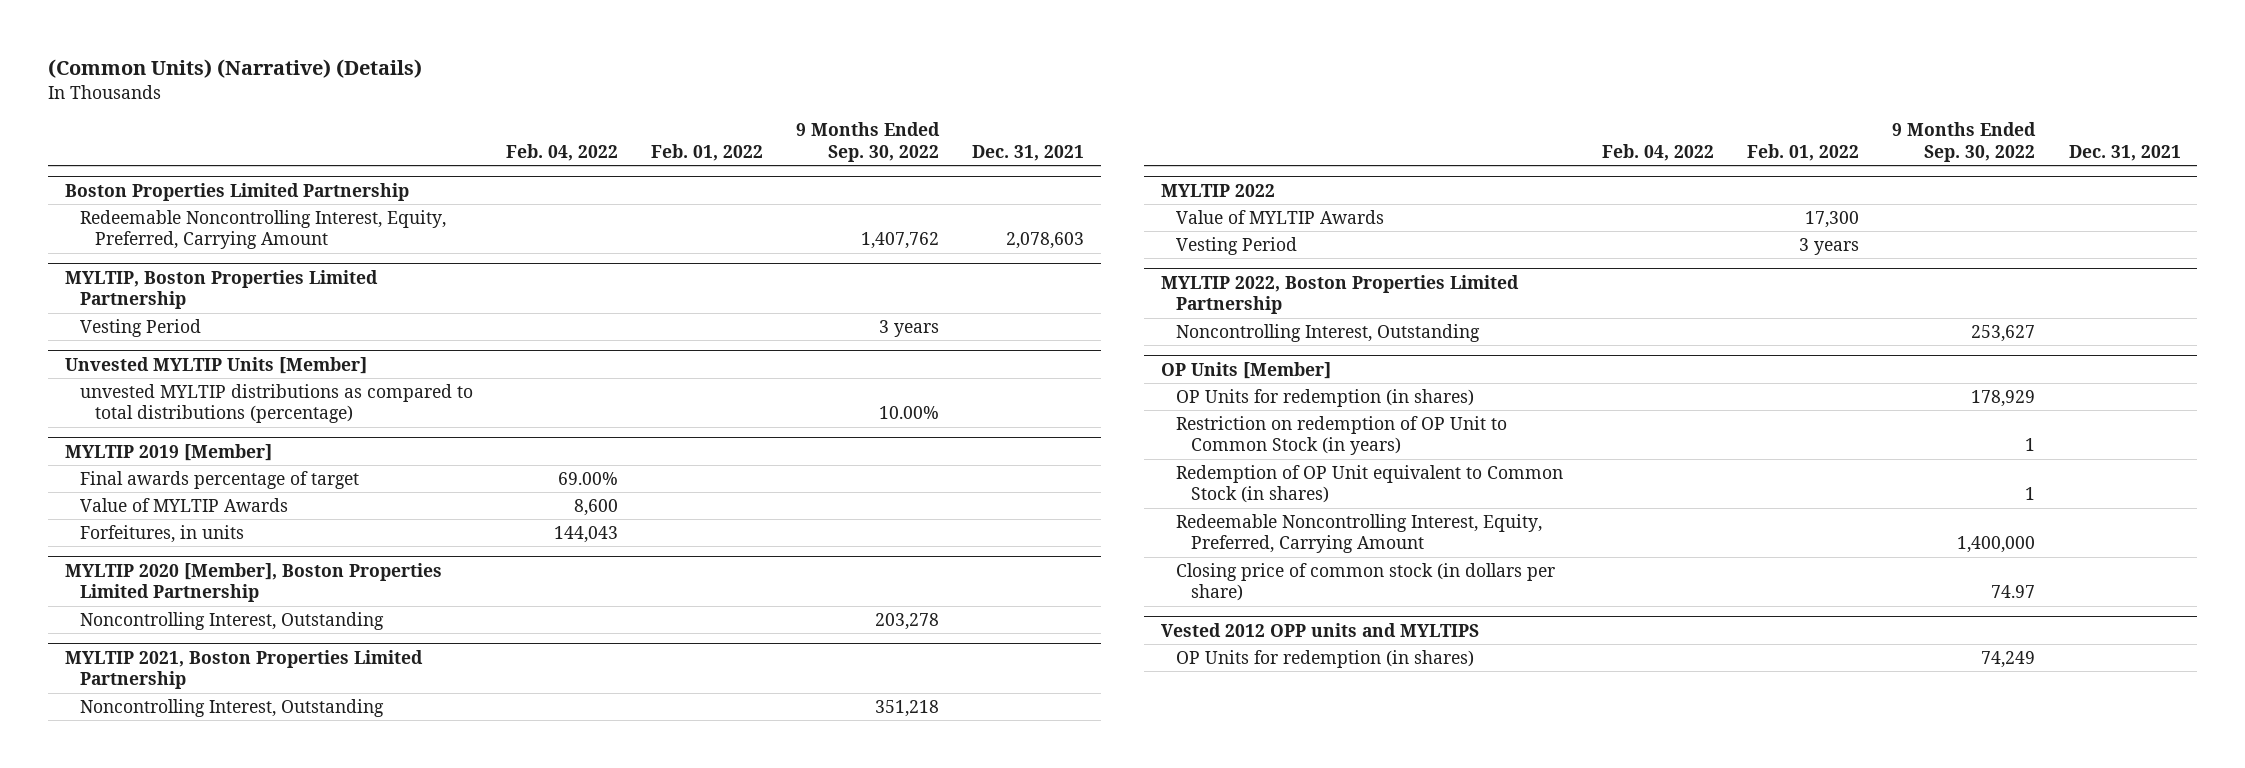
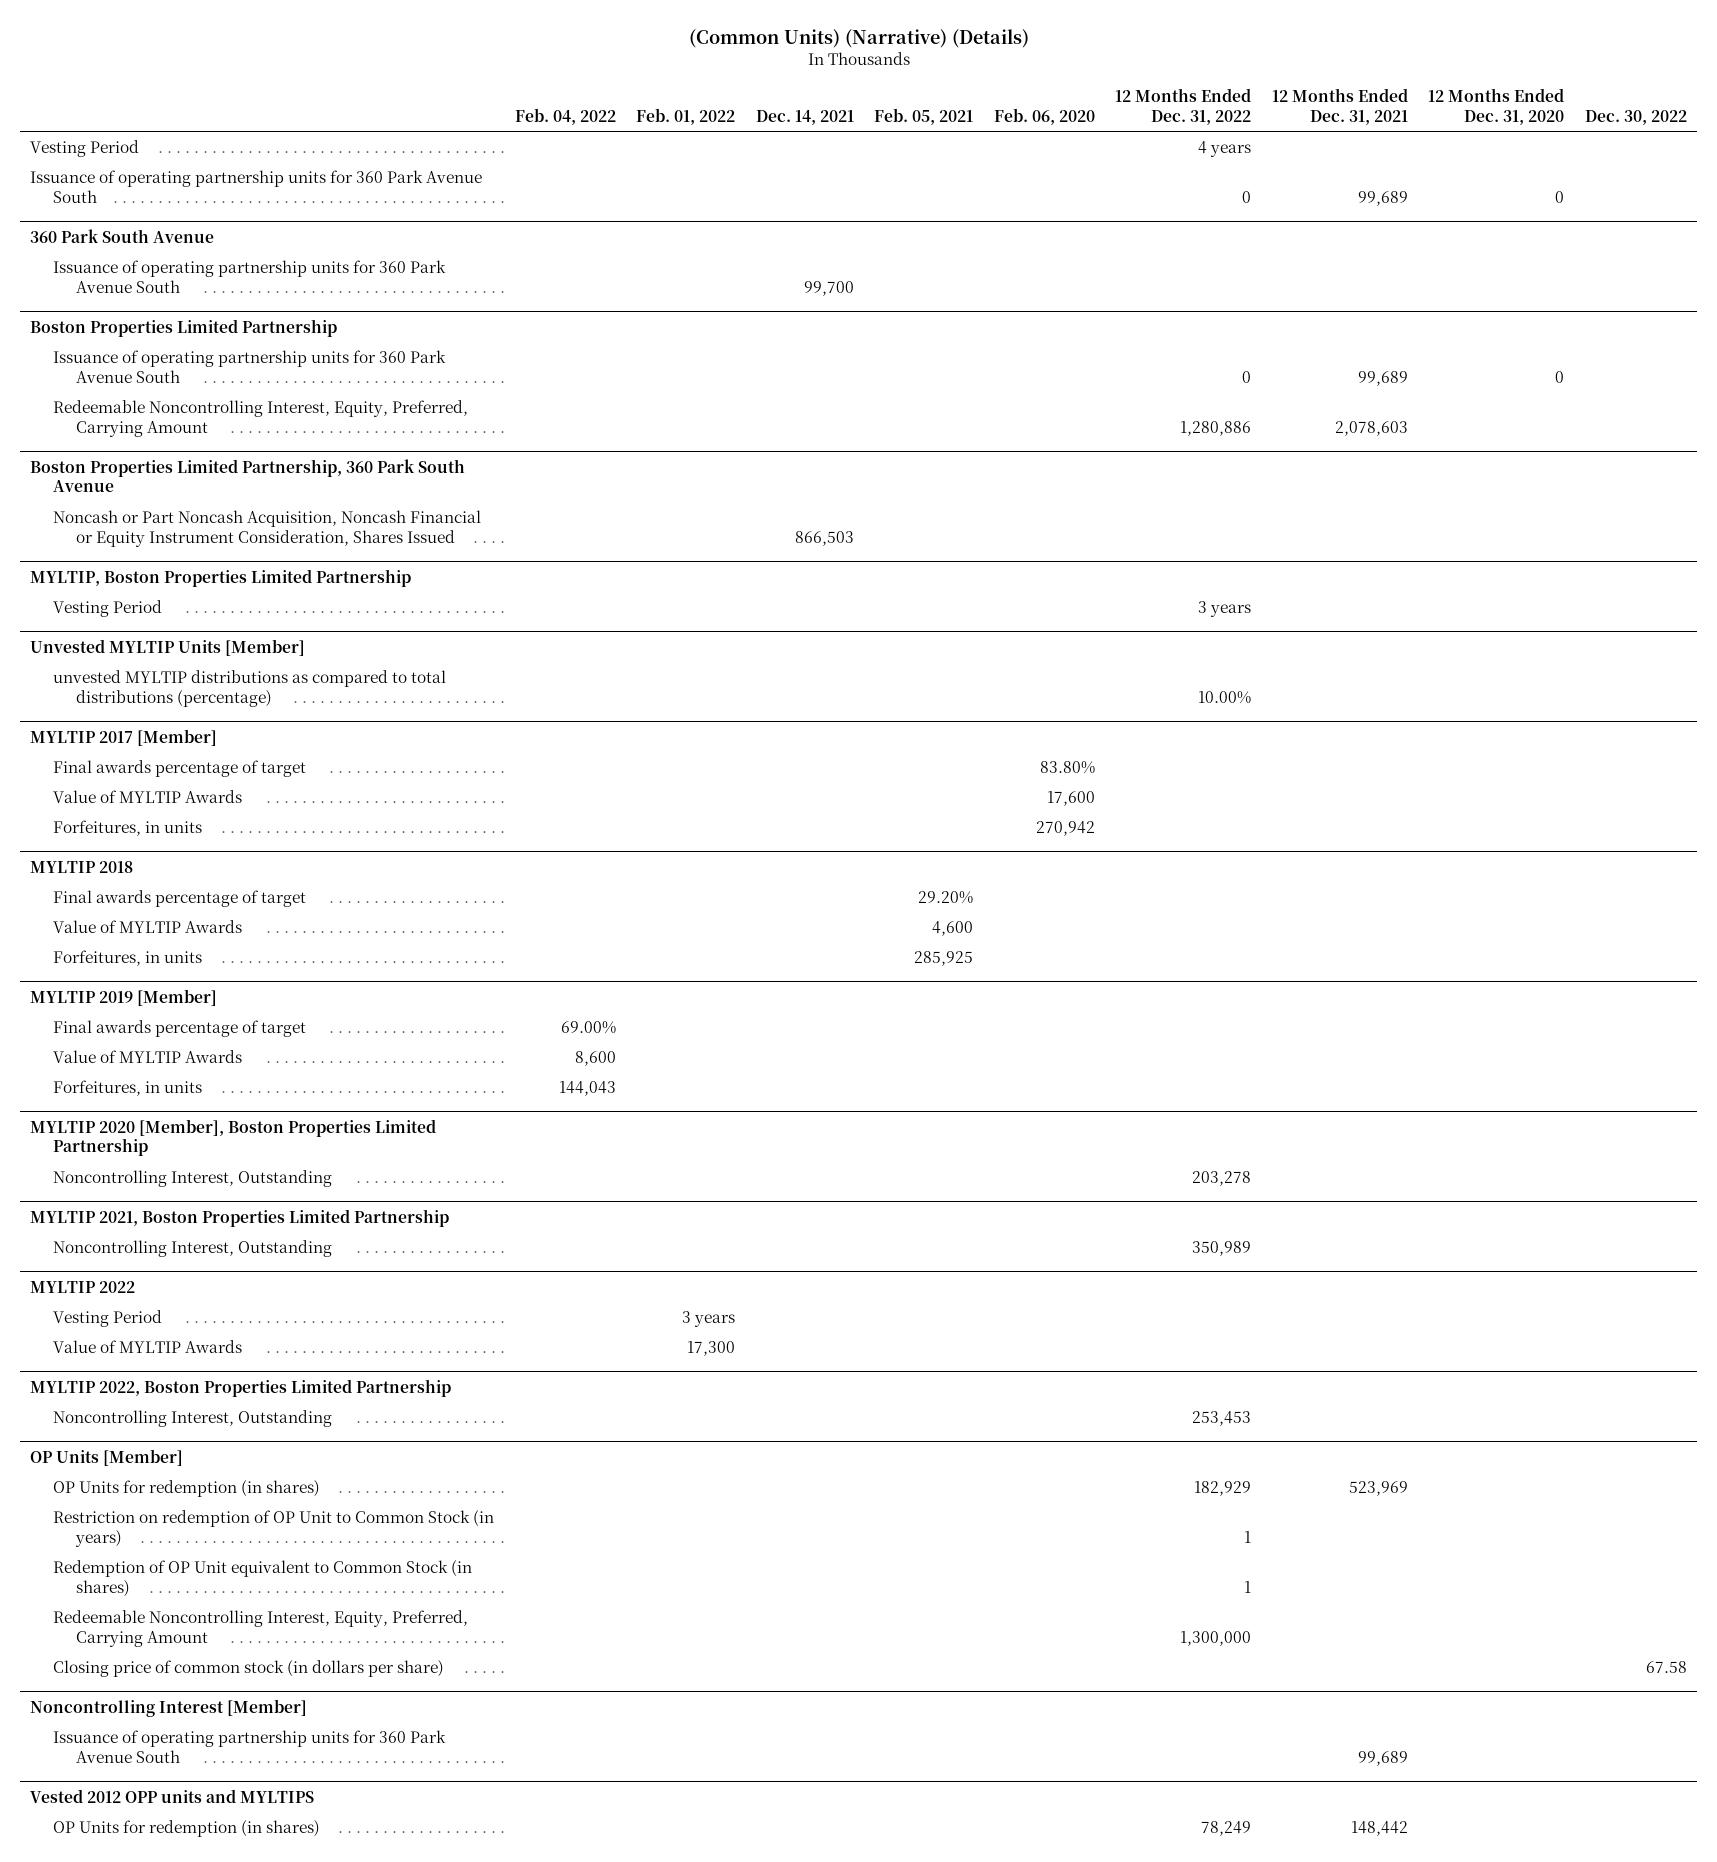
[796,122,941,162] 9 Months Ended Sep. 30, 2022 -> none
[972,144,1085,161] Dec. 31, 2021 -> none
none -> [755,109,854,125] Dec. 14, 2021
none -> [874,107,974,125] Feb. 05, 2021
none -> [993,107,1095,125] Feb. 06, 2020
none -> [1115,87,1252,125] 12 Months Ended Dec. 31, 2022
none -> [1271,87,1408,125] 12 Months Ended Dec. 31, 2021
none -> [1428,87,1565,125] 12 Months Ended Dec. 31, 2020
none -> [1584,109,1687,125] Dec. 30, 2022
none -> [30,139,140,157] Vesting Period
none -> [30,169,483,203] Issuance of operating partnership units for 360 Park Avenue South
none -> [30,228,215,243] 360 Park South Avenue
none -> [53,259,447,293] Issuance of operating partnership units for 360 Park Avenue South
none -> [53,349,447,383] Issuance of operating partnership units for 360 Park Avenue South
none -> [30,458,466,493] Boston Properties Limited Partnership, 360 Park South Avenue
none -> [53,509,482,547] Noncash or Part Noncash Acquisition, Noncash Financial or Equity Instrument Consideration, Shares Issued
none -> [30,728,218,746] MYLTIP 2017 [Member]
none -> [53,759,307,777] Final awards percentage of target
none -> [53,789,243,803] Value of MYLTIP Awards
none -> [53,819,203,836] Forfeitures, in units
none -> [30,860,134,873] MYLTIP 2018
none -> [53,889,307,907] Final awards percentage of target
none -> [53,919,243,933] Value of MYLTIP Awards
none -> [53,949,203,966] Forfeitures, in units
[1176,209,1385,224] Value of MYLTIP Awards -> [53,1339,243,1353] Value of MYLTIP Awards
none -> [30,1698,308,1717] Noncontrolling Interest [Member]
none -> [53,1729,447,1763] Issuance of operating partnership units for 360 Park Avenue South

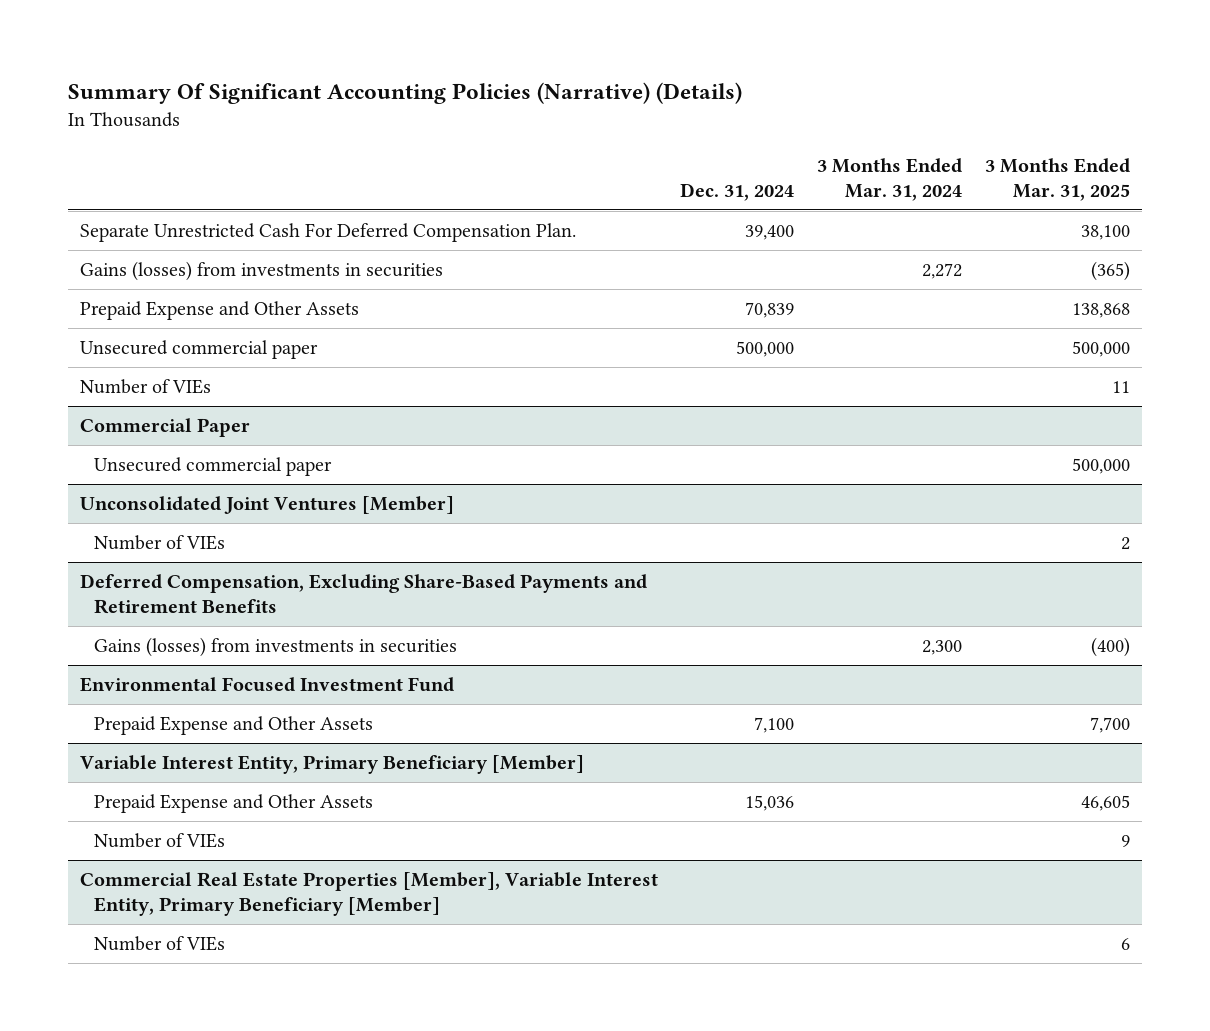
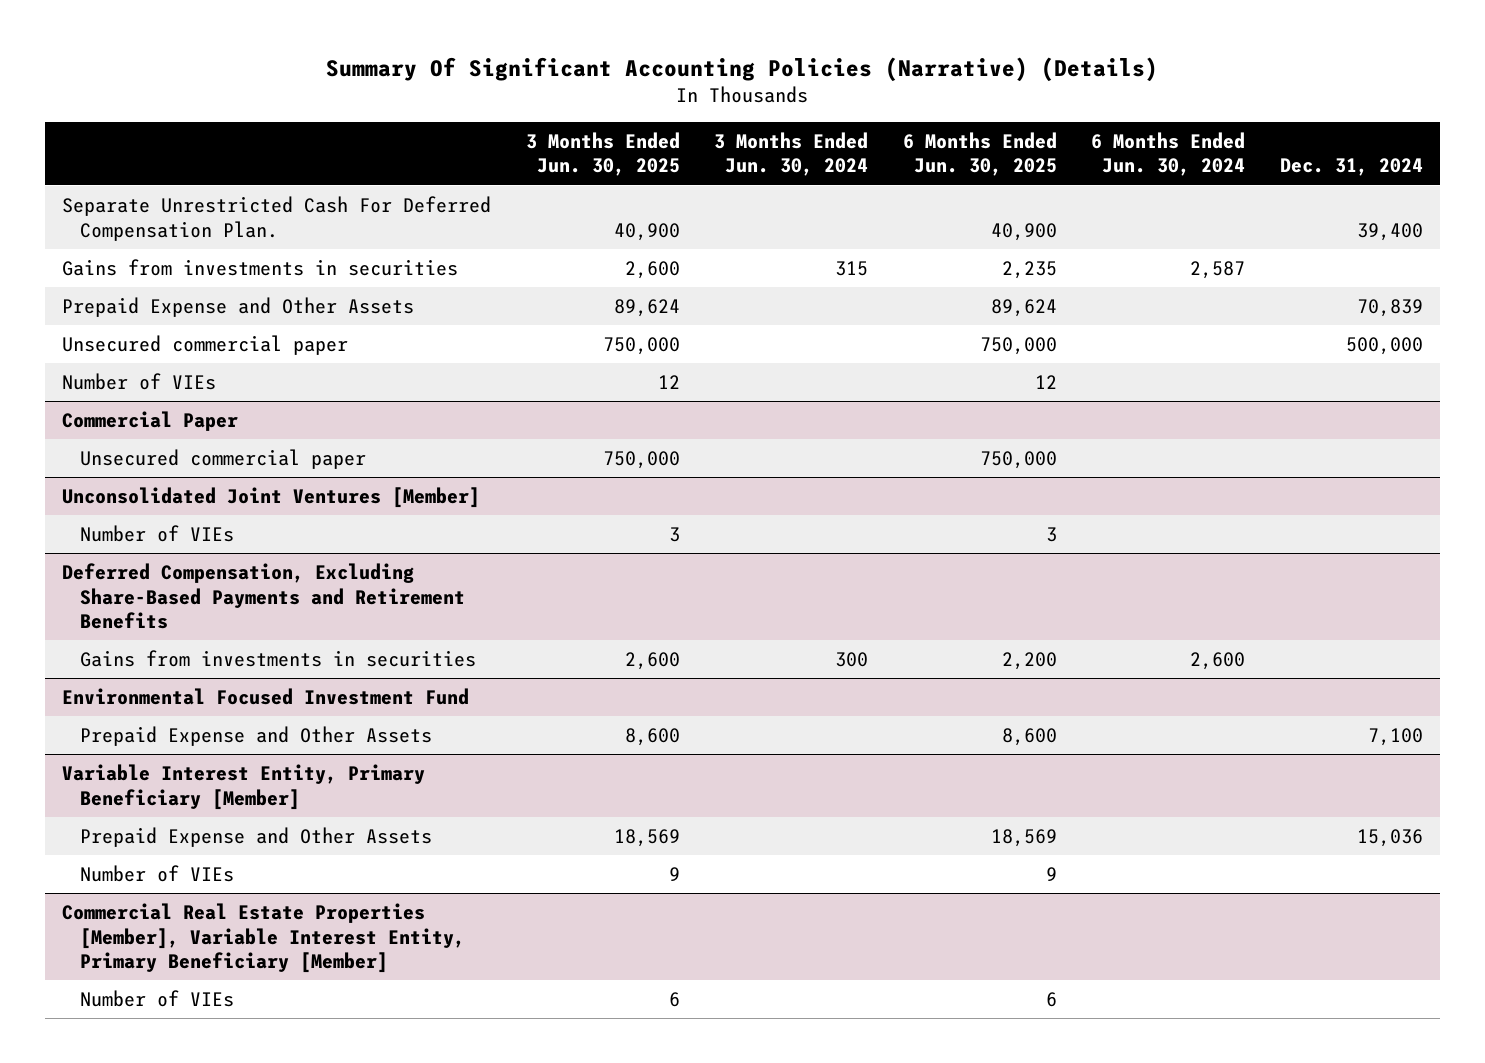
[817,157,963,201] 3 Months Ended Mar. 31, 2024 -> none
[985,157,1131,201] 3 Months Ended Mar. 31, 2025 -> none
none -> [525,131,680,177] 3 Months Ended Jun. 30, 2025
none -> [714,131,869,177] 3 Months Ended Jun. 30, 2024
none -> [902,131,1057,177] 6 Months Ended Jun. 30, 2025
none -> [1091,131,1246,177] 6 Months Ended Jun. 30, 2024
[79,260,443,281] Gains (losses) from investments in securities -> [62,259,459,277] Gains from investments in securities
[94,636,458,657] Gains (losses) from investments in securities -> [80,650,477,668] Gains from investments in securities

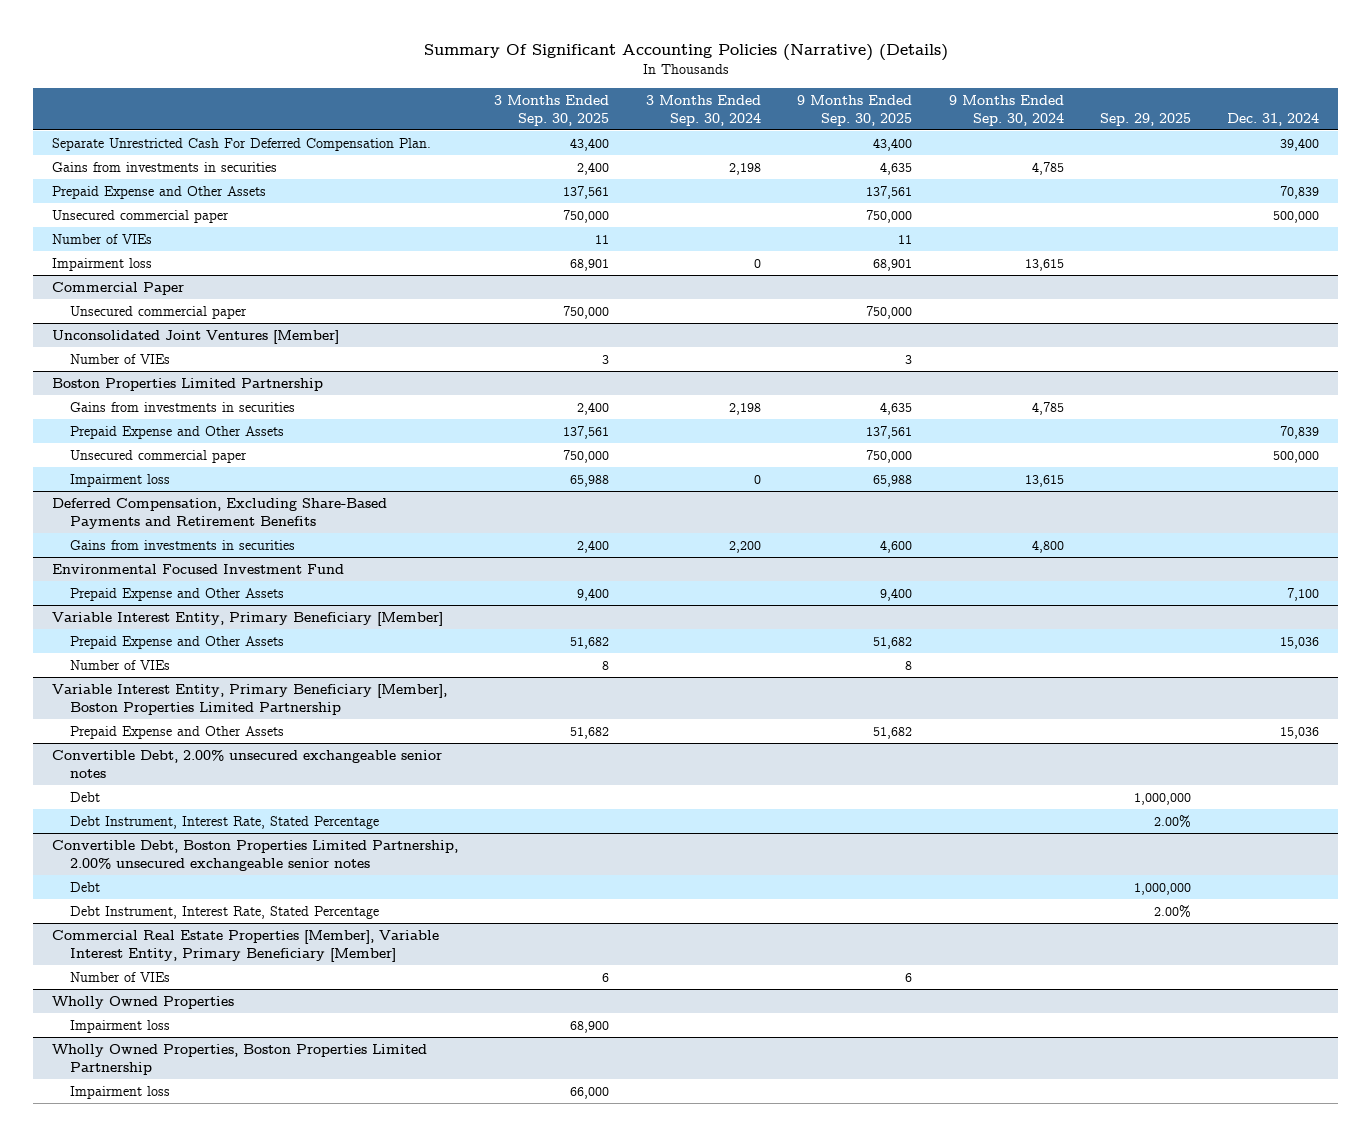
[525,131,680,177] 3 Months Ended Jun. 30, 2025 -> none
[714,131,869,177] 3 Months Ended Jun. 30, 2024 -> none
[902,131,1057,177] 6 Months Ended Jun. 30, 2025 -> none
[1091,131,1246,177] 6 Months Ended Jun. 30, 2024 -> none
none -> [494,94,610,126] 3 Months Ended Sep. 30, 2025
none -> [645,94,761,126] 3 Months Ended Sep. 30, 2024
none -> [797,94,913,126] 9 Months Ended Sep. 30, 2025
none -> [948,94,1064,126] 9 Months Ended Sep. 30, 2024
none -> [1100,112,1192,126] Sep. 29, 2025
none -> [51,257,152,271] Impairment loss
none -> [51,377,323,391] Boston Properties Limited Partnership
none -> [70,401,296,412] Gains from investments in securities
none -> [70,425,285,439] Prepaid Expense and Other Assets
none -> [70,449,248,463] Unsecured commercial paper
none -> [70,473,171,487] Impairment loss
none -> [51,683,447,715] Variable Interest Entity, Primary Beneficiary [Member], Boston Properties Limited Partnership
none -> [70,725,285,739] Prepaid Expense and Other Assets
none -> [51,749,442,778] Convertible Debt, 2.00% unsecured exchangeable senior notes
none -> [70,791,101,802] Debt
none -> [70,815,380,829] Debt Instrument, Interest Rate, Stated Percentage
none -> [51,839,458,871] Convertible Debt, Boston Properties Limited Partnership, 2.00% unsecured exchangeable senior notes
none -> [70,881,101,892] Debt
none -> [70,905,380,919] Debt Instrument, Interest Rate, Stated Percentage
none -> [51,995,234,1009] Wholly Owned Properties
none -> [70,1019,171,1033] Impairment loss
none -> [51,1043,427,1075] Wholly Owned Properties, Boston Properties Limited Partnership
none -> [70,1085,171,1099] Impairment loss

